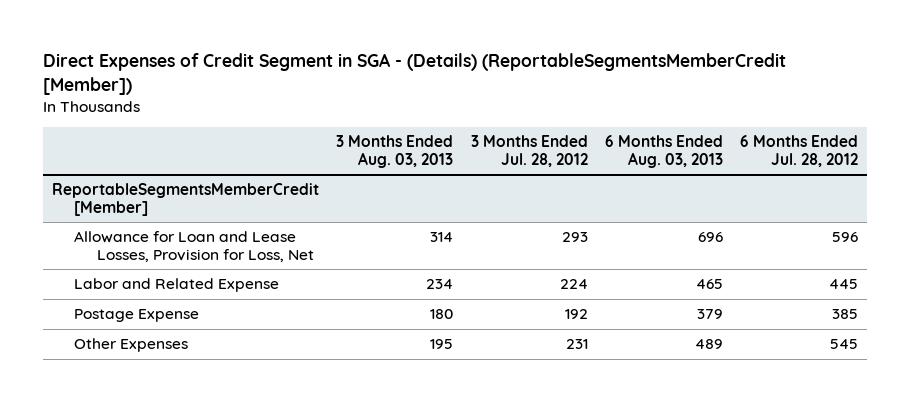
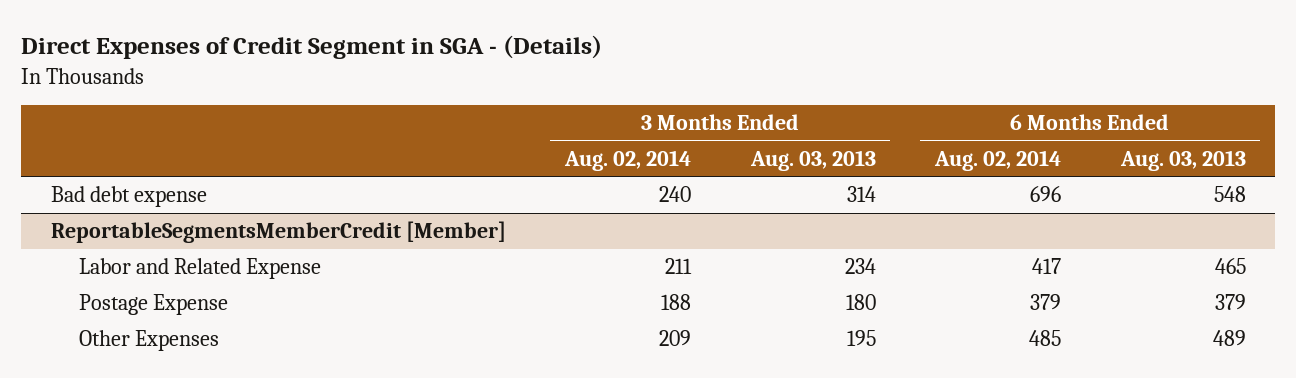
[43,53,787,95] Direct Expenses of Credit Segment in SGA - (Details) (ReportableSegmentsMemberCredit [Member]) -> [20,35,602,60] Direct Expenses of Credit Segment in SGA - (Details)
[470,135,588,168] 3 Months Ended Jul. 28, 2012 -> none
[740,135,859,168] 6 Months Ended Jul. 28, 2012 -> none
none -> [564,149,692,171] Aug. 02, 2014
none -> [934,149,1062,171] Aug. 02, 2014
none -> [50,186,207,208] Bad debt expense
[74,231,314,263] Allowance for Loan and Lease Losses, Provision for Loss, Net -> none

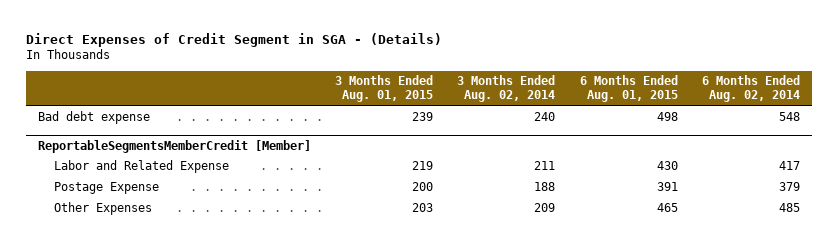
[749,149,876,171] Aug. 03, 2013 -> none
[1119,149,1246,171] Aug. 03, 2013 -> none
none -> [335,75,434,103] 3 Months Ended Aug. 01, 2015
none -> [579,75,678,103] 6 Months Ended Aug. 01, 2015
[1030,186,1062,203] 696 -> [778,112,800,122] 548

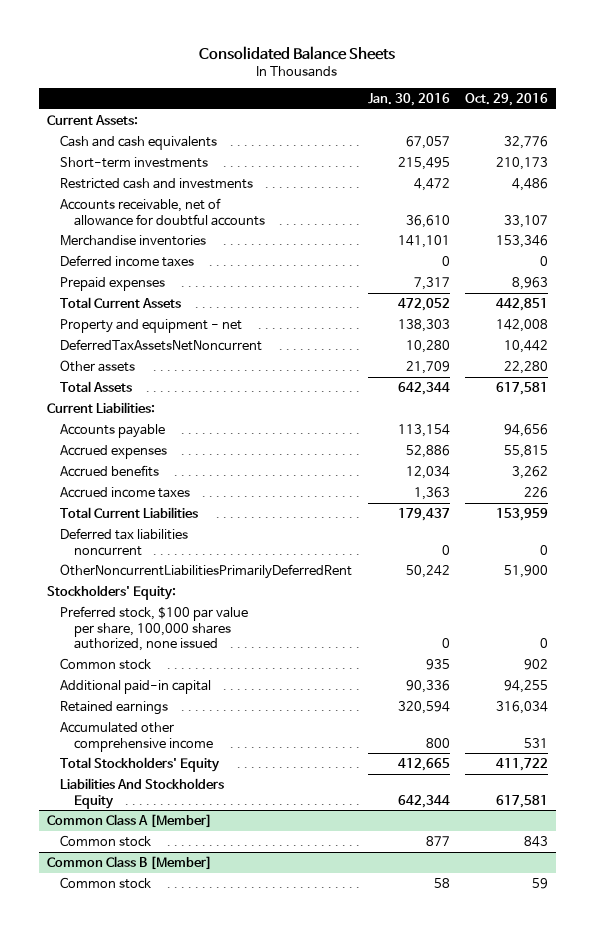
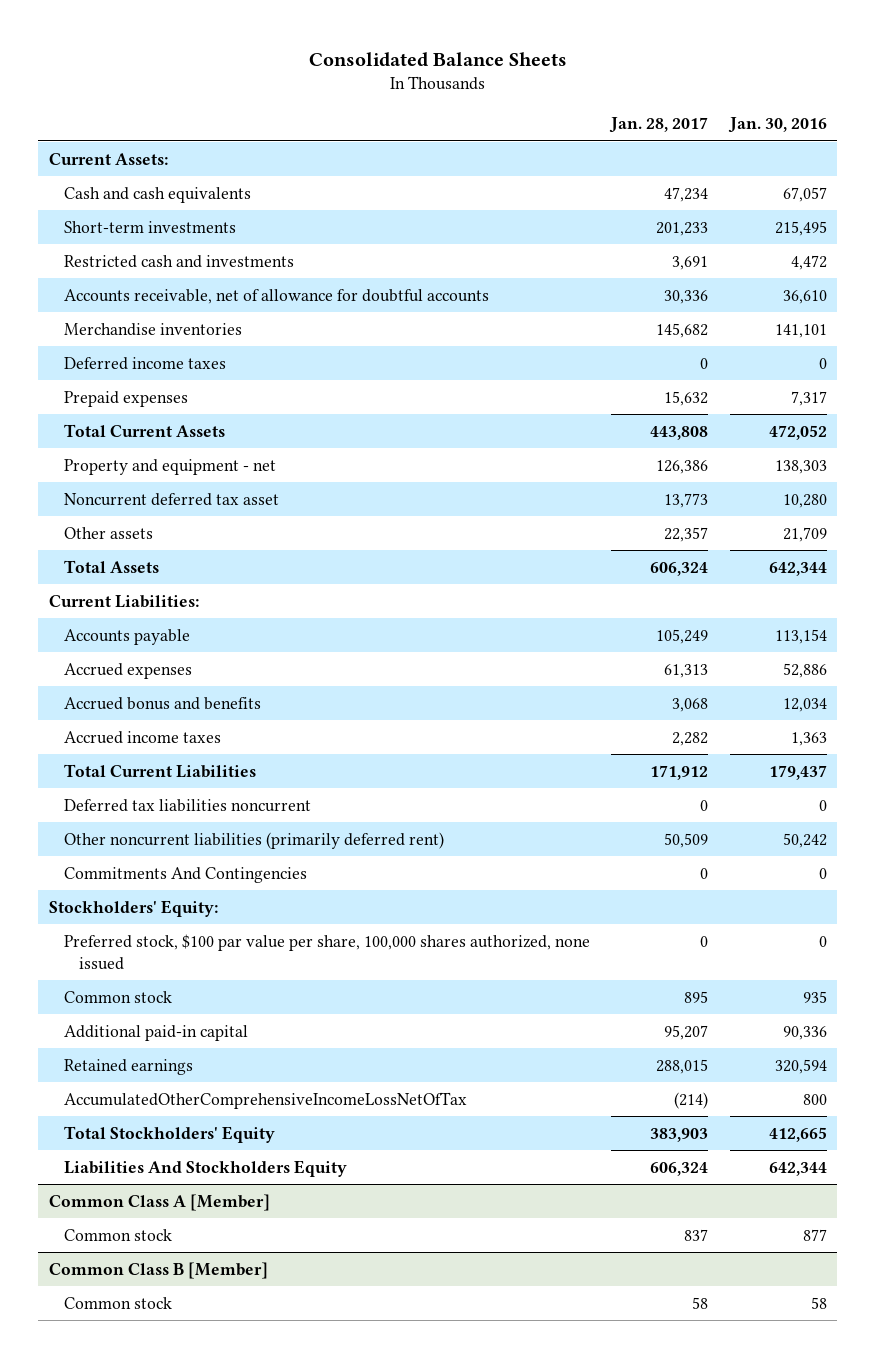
[465,93,549,107] Oct. 29, 2016 -> none
none -> [609,117,709,134] Jan. 28, 2017
[60,338,263,351] DeferredTaxAssetsNetNoncurrent -> [64,492,280,506] Noncurrent deferred tax asset
[60,464,160,477] Accrued benefits -> [64,696,262,710] Accrued bonus and benefits
[60,563,353,579] OtherNoncurrentLiabilitiesPrimarilyDeferredRent -> [64,831,445,849] Other noncurrent liabilities (primarily deferred rent)
none -> [64,866,308,883] Commitments And Contingencies
[60,721,214,752] Accumulated other comprehensive income -> [64,1091,468,1109] AccumulatedOtherComprehensiveIncomeLossNetOfTax

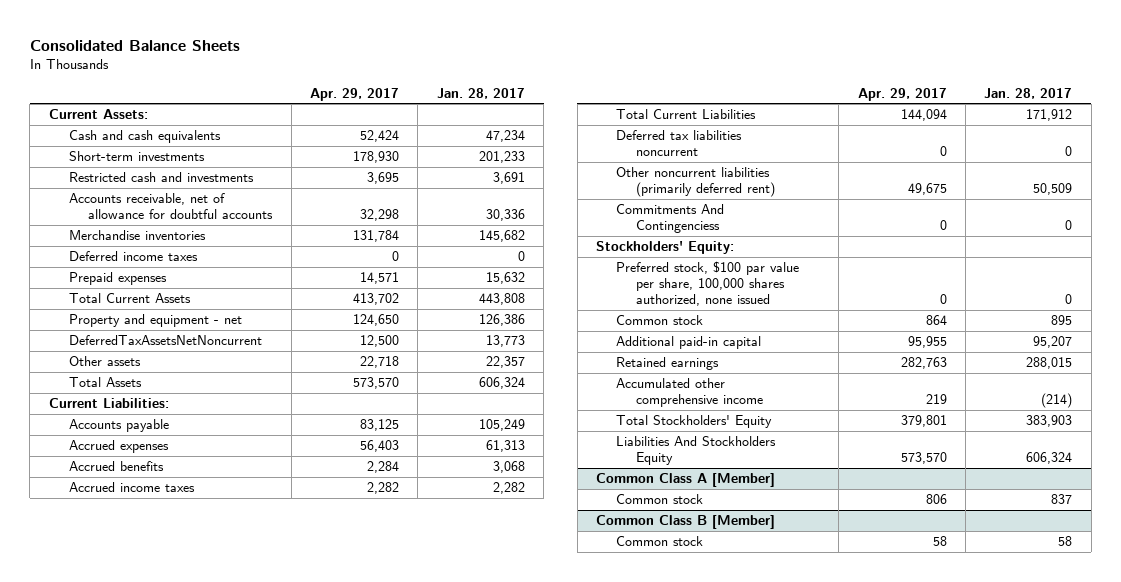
[727,117,827,134] Jan. 30, 2016 -> none
none -> [310,87,400,101] Apr. 29, 2017
[64,492,280,506] Noncurrent deferred tax asset -> [68,335,262,346] DeferredTaxAssetsNetNoncurrent
[64,696,262,710] Accrued bonus and benefits -> [68,461,164,472] Accrued benefits
[64,866,308,883] Commitments And Contingencies -> [616,204,725,234] Commitments And Contingenciess
[64,1091,468,1109] AccumulatedOtherComprehensiveIncomeLossNetOfTax -> [616,378,763,408] Accumulated other comprehensive income

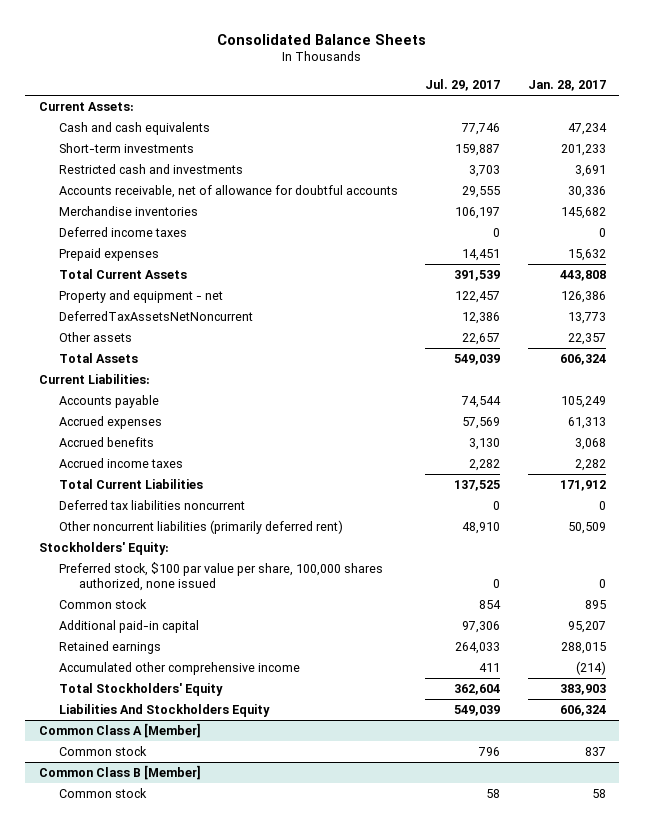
[310,87,400,101] Apr. 29, 2017 -> none
none -> [425,78,501,91] Jul. 29, 2017
[616,204,725,234] Commitments And Contingenciess -> none

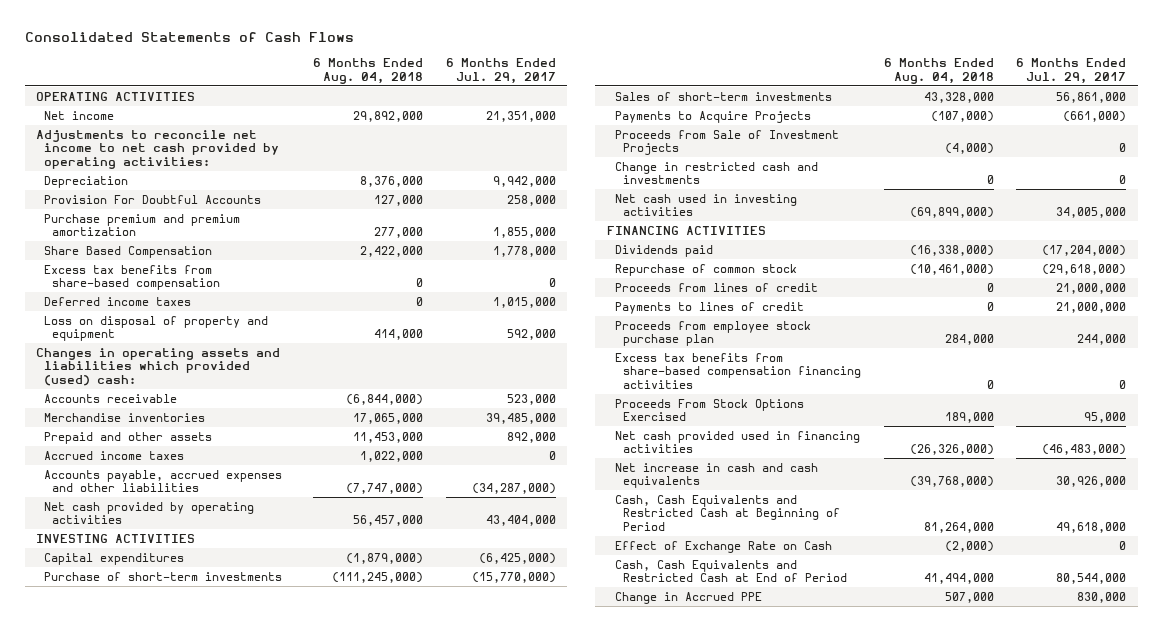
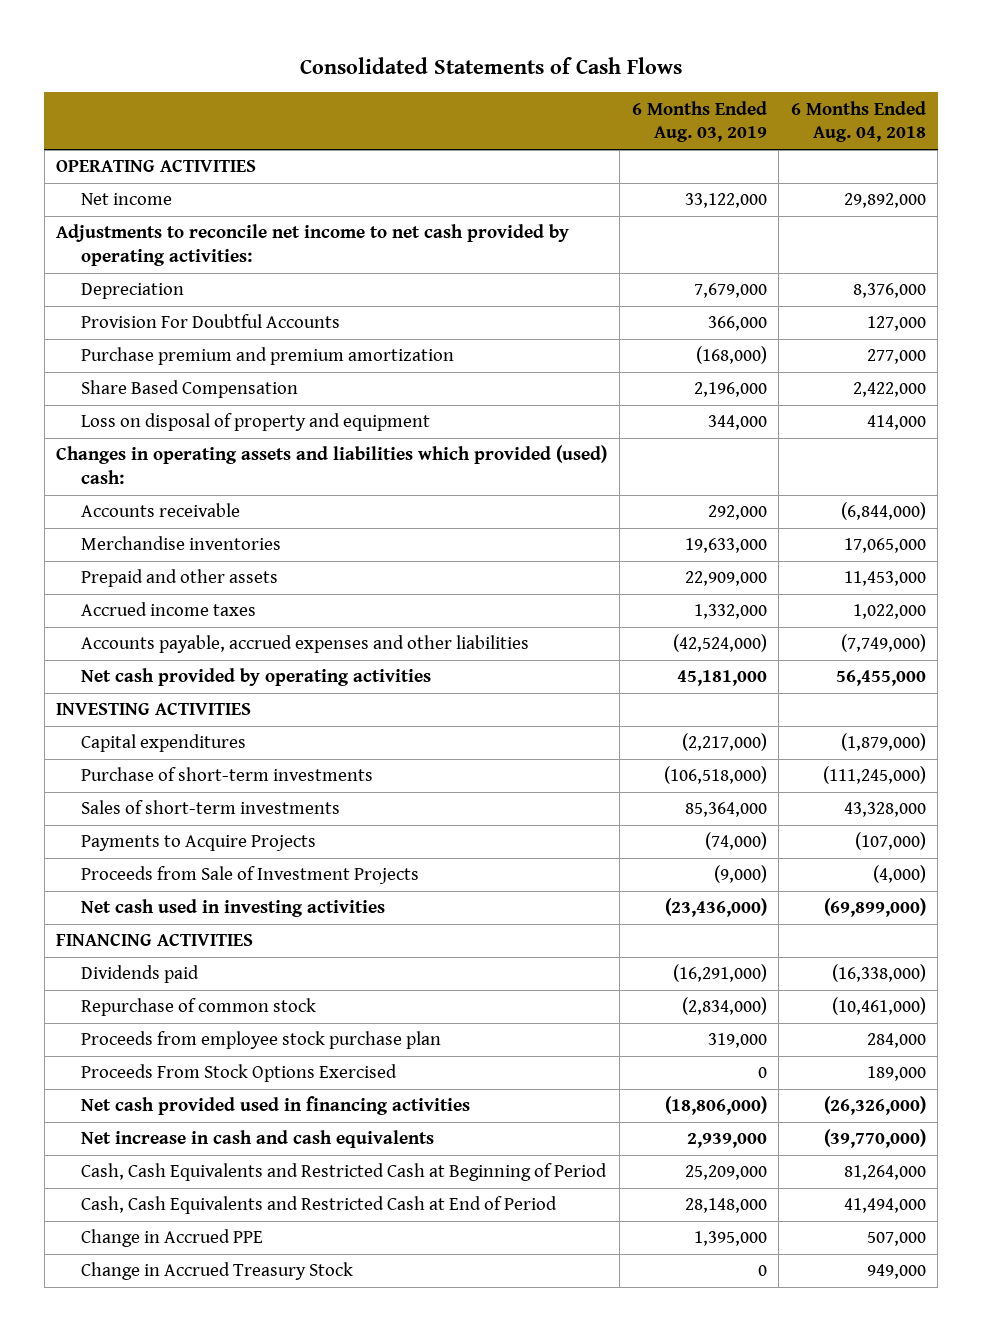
[445,58,556,84] 6 Months Ended Jul. 29, 2017 -> none
none -> [631,100,767,143] 6 Months Ended Aug. 03, 2019
[44,264,221,291] Excess tax benefits from share-based compensation -> none
[44,296,192,306] Deferred income taxes -> none
[345,483,423,495] (7,747,000) -> [840,634,926,653] (7,749,000)
[352,515,423,527] 56,457,000 -> [835,670,926,687] 56,455,000
[614,161,818,185] Change in restricted cash and investments -> none
[614,282,818,292] Proceeds from lines of credit -> none
[614,301,804,314] Payments to lines of credit -> none
[614,352,861,389] Excess tax benefits from share-based compensation financing activities -> none
[909,476,994,488] (39,768,000) -> [823,1129,926,1149] (39,770,000)
[614,540,832,553] Effect of Exchange Rate on Cash -> none
none -> [80,1262,353,1281] Change in Accrued Treasury Stock

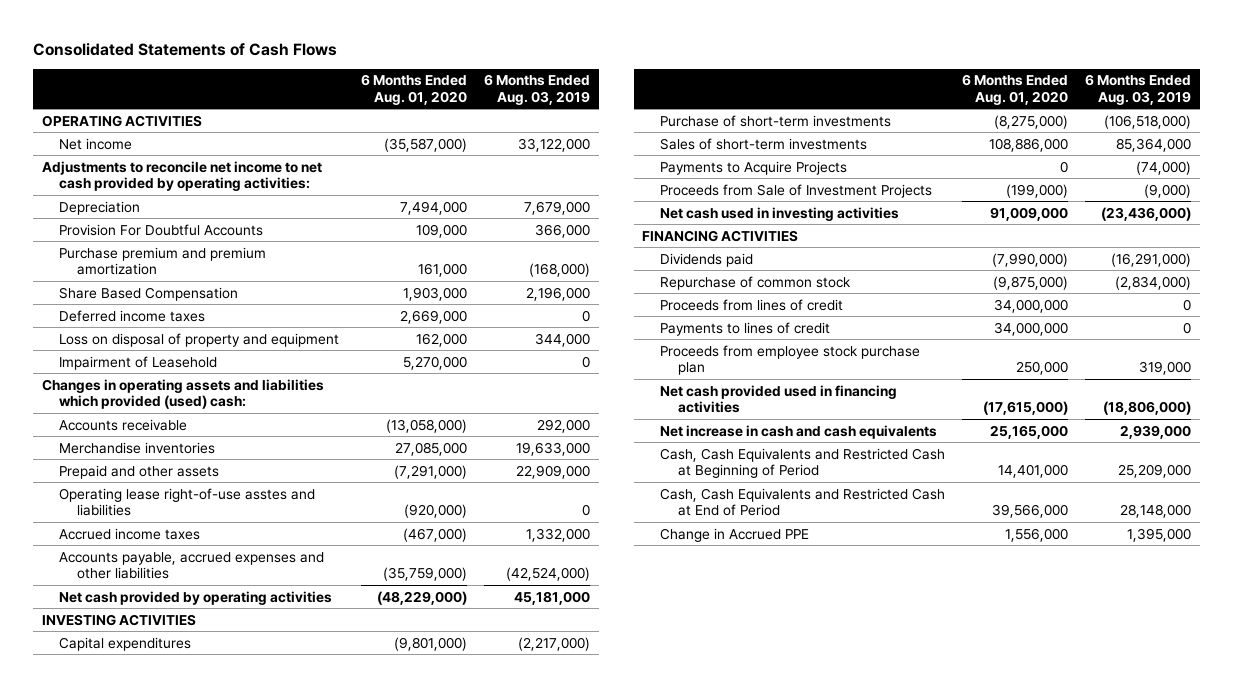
[790,100,926,143] 6 Months Ended Aug. 04, 2018 -> none
none -> [361,74,468,105] 6 Months Ended Aug. 01, 2020
none -> [59,309,206,322] Deferred income taxes
none -> [59,355,218,370] Impairment of Leasehold
none -> [59,487,316,516] Operating lease right-of-use asstes and liabilities
none -> [660,298,844,311] Proceeds from lines of credit
none -> [660,321,831,336] Payments to lines of credit
[80,1064,397,1083] Proceeds From Stock Options Exercised -> none
[80,1262,353,1281] Change in Accrued Treasury Stock -> none

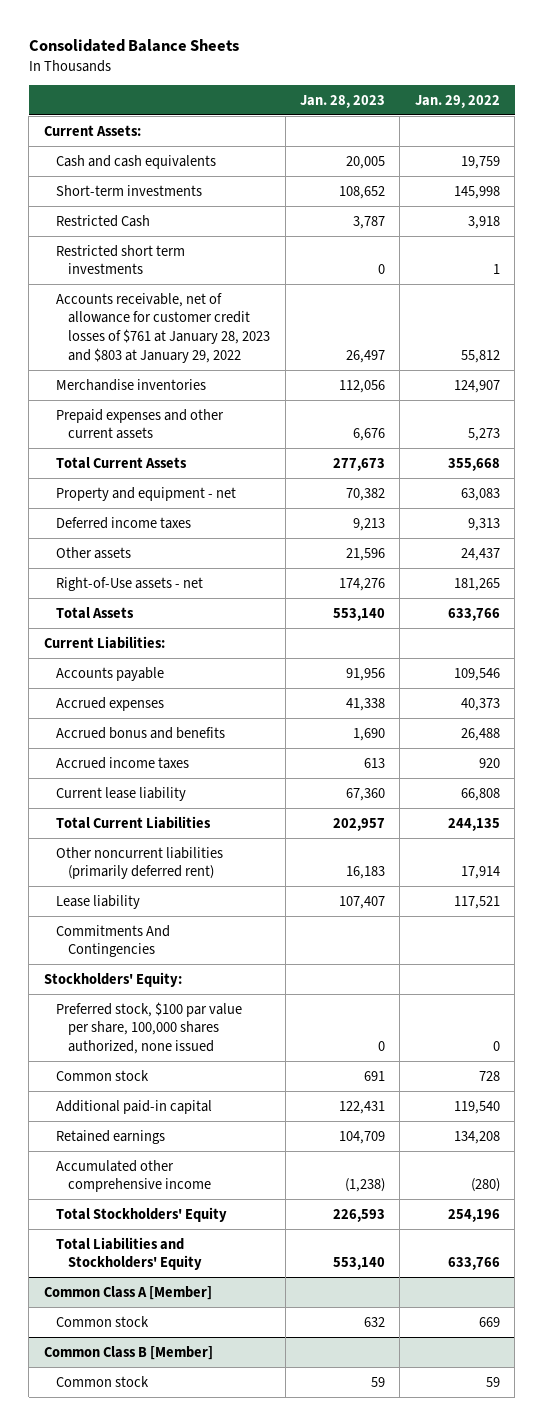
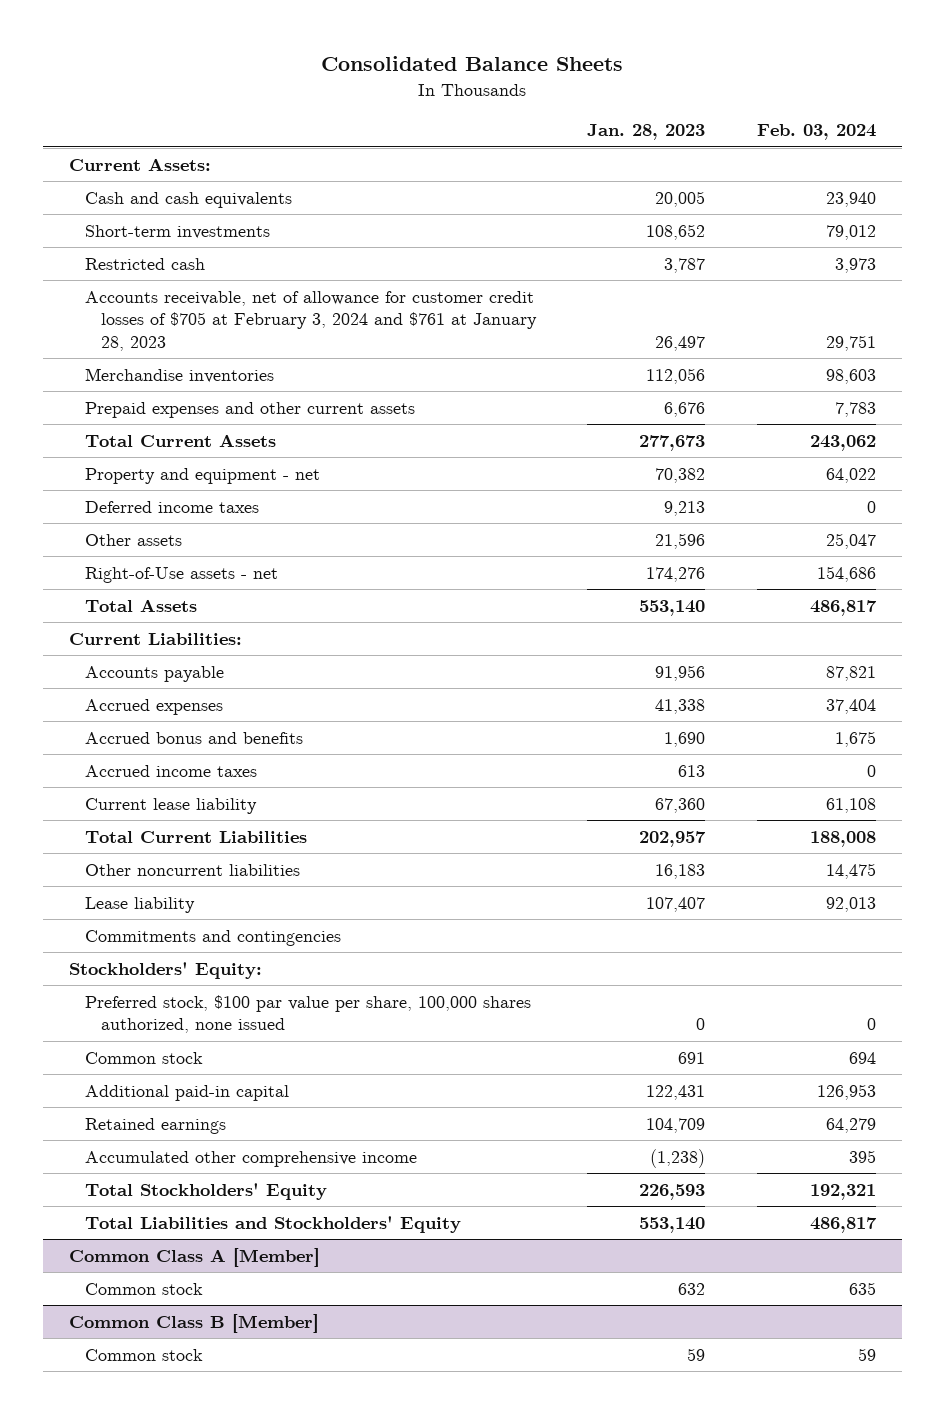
[414,94,500,108] Jan. 29, 2022 -> none
none -> [756,124,876,141] Feb. 03, 2024
[56,244,186,275] Restricted short term investments -> none
[56,214,151,227] Restricted Cash -> [85,257,206,270] Restricted cash
[56,292,271,363] Accounts receivable, net of allowance for customer credit losses of $761 at January 28, 2023 and $803 at January 29, 2022 -> [85,290,537,351] Accounts receivable, net of allowance for customer credit losses of $705 at February 3, 2024 and $761 at January 28, 2023
[56,846,224,880] Other noncurrent liabilities (primarily deferred rent) -> [85,863,301,876] Other noncurrent liabilities
[56,924,171,958] Commitments And Contingencies -> [85,929,342,946] Commitments and contingencies

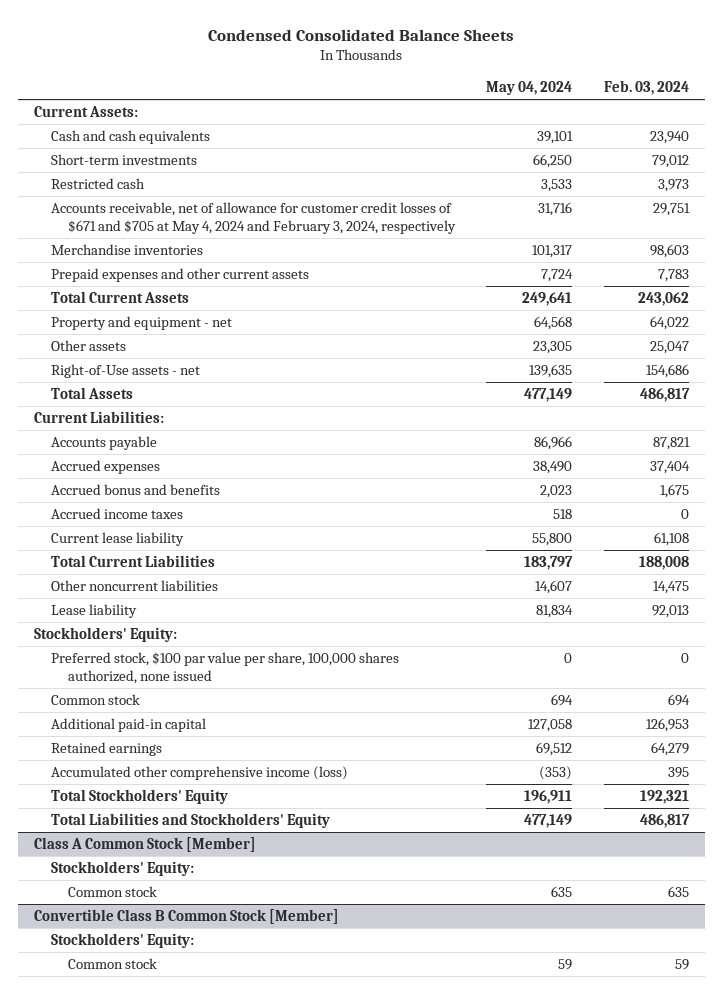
[321,56,624,72] Consolidated Balance Sheets -> [208,28,515,41] Condensed Consolidated Balance Sheets
[587,124,706,141] Jan. 28, 2023 -> none
none -> [486,80,573,95] May 04, 2024
[85,290,537,351] Accounts receivable, net of allowance for customer credit losses of $705 at February 3, 2024 and $761 at January 28, 2023 -> [50,202,456,234] Accounts receivable, net of allowance for customer credit losses of $671 and $705 at May 4, 2024 and February 3, 2024, respectively
[85,500,260,513] Deferred income taxes -> none
[85,929,342,946] Commitments and contingencies -> none
[85,1150,418,1167] Accumulated other comprehensive income -> [50,766,348,781] Accumulated other comprehensive income (loss)
[69,1247,321,1267] Common Class A [Member] -> [33,837,256,853] Class A Common Stock [Member]
none -> [50,861,194,877] Stockholders' Equity:
[69,1313,320,1333] Common Class B [Member] -> [33,909,339,925] Convertible Class B Common Stock [Member]
none -> [50,933,194,949] Stockholders' Equity:

